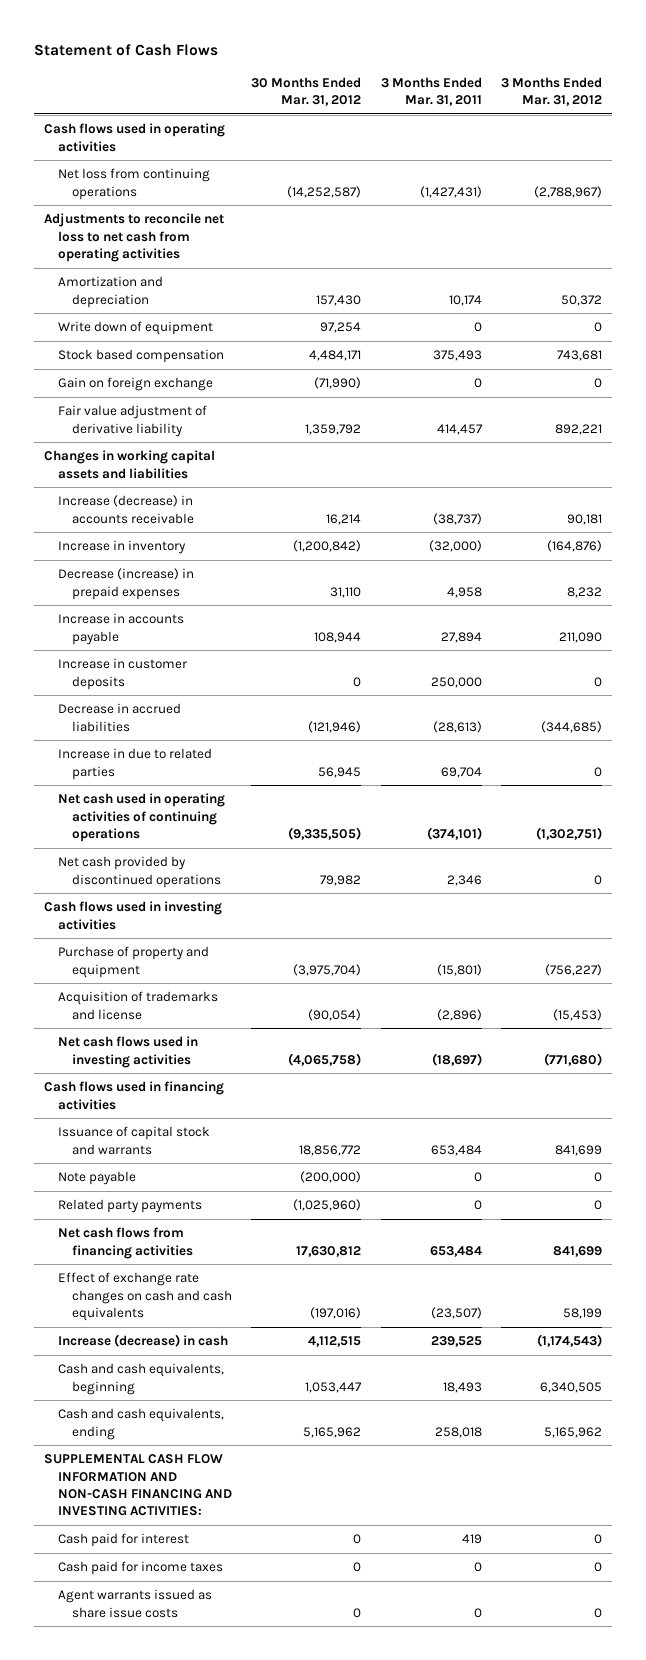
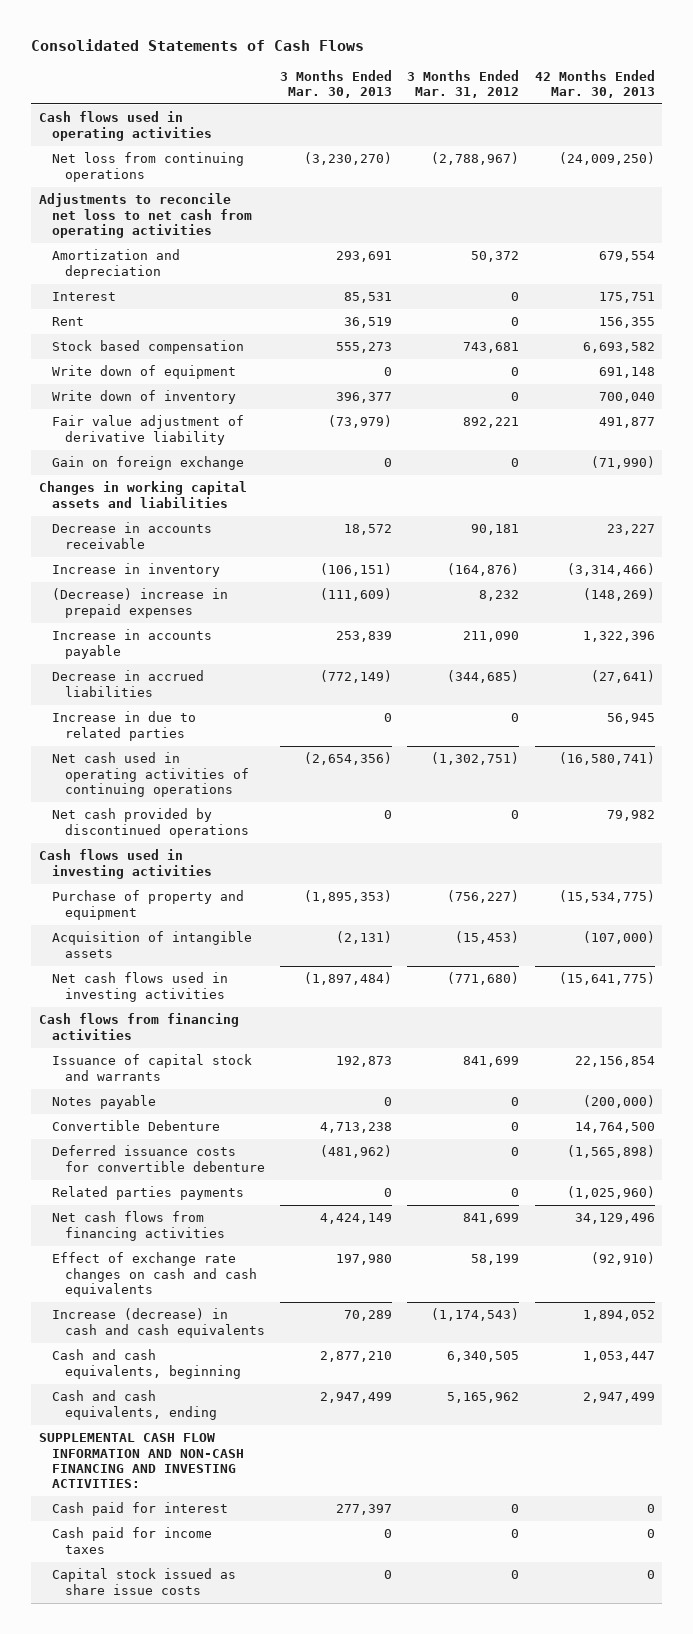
[33,43,218,56] Statement of Cash Flows -> [30,38,364,51] Consolidated Statements of Cash Flows
[251,76,362,107] 30 Months Ended Mar. 31, 2012 -> none
[380,76,482,107] 3 Months Ended Mar. 31, 2011 -> none
none -> [279,69,392,98] 3 Months Ended Mar. 30, 2013
none -> [534,69,655,98] 42 Months Ended Mar. 30, 2013
none -> [51,292,116,302] Interest
none -> [51,317,84,327] Rent
[57,321,213,336] Write down of equipment -> [51,365,236,380] Write down of equipment
none -> [51,390,236,405] Write down of inventory
[57,377,213,392] Gain on foreign exchange -> [51,456,244,471] Gain on foreign exchange
[57,495,194,524] Increase (decrease) in accounts receivable -> [51,522,212,549] Decrease in accounts receivable
[57,568,194,600] Decrease (increase) in prepaid expenses -> [51,588,228,618] (Decrease) increase in prepaid expenses
[57,658,187,690] Increase in customer deposits -> none
[57,991,218,1020] Acquisition of trademarks and license -> [51,931,252,958] Acquisition of intangible assets
[43,1081,224,1110] Cash flows used in financing activities -> [38,1013,239,1040] Cash flows from financing activities
[57,1171,136,1186] Note payable -> [51,1095,156,1110] Notes payable
none -> [51,1120,220,1132] Convertible Debenture
none -> [51,1145,265,1172] Deferred issuance costs for convertible debenture
[57,1199,202,1214] Related party payments -> [51,1186,244,1201] Related parties payments
[57,1334,228,1348] Increase (decrease) in cash -> [51,1308,265,1338] Increase (decrease) in cash and cash equivalents
[57,1589,212,1618] Agent warrants issued as share issue costs -> [51,1568,236,1595] Capital stock issued as share issue costs

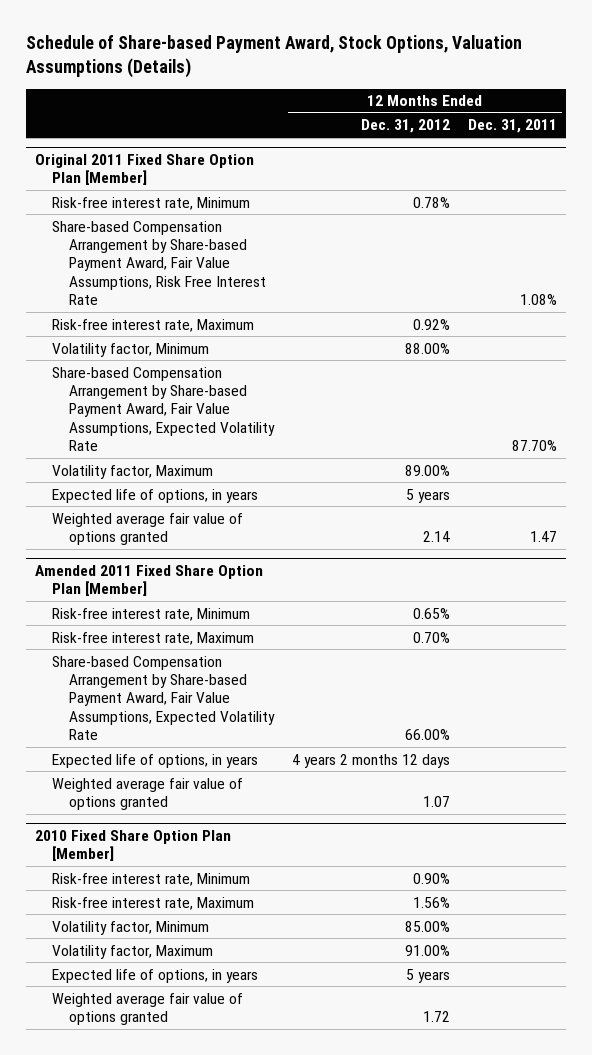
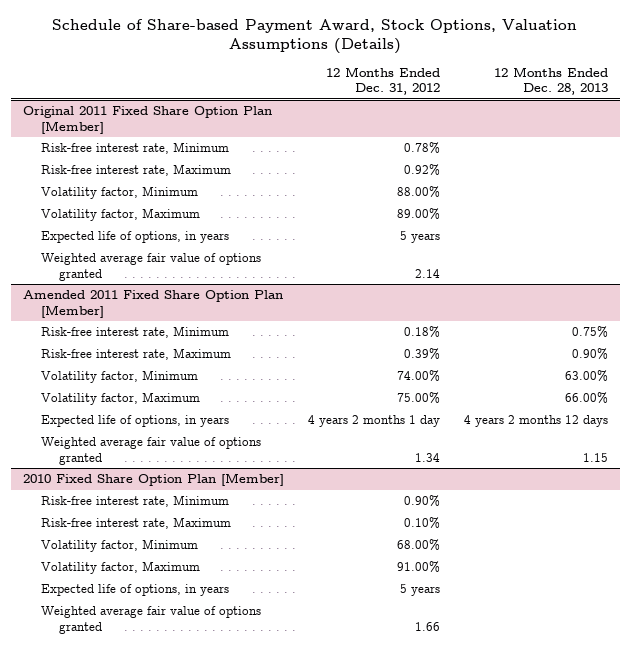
[468,119,558,134] Dec. 31, 2011 -> none
none -> [493,66,608,96] 12 Months Ended Dec. 28, 2013
[51,220,266,306] Share-based Compensation Arrangement by Share-based Payment Award, Fair Value Assumptions, Risk Free Interest Rate -> none
[51,366,275,452] Share-based Compensation Arrangement by Share-based Payment Award, Fair Value Assumptions, Expected Volatility Rate -> none
[51,655,275,741] Share-based Compensation Arrangement by Share-based Payment Award, Fair Value Assumptions, Expected Volatility Rate -> none
[413,607,451,619] 0.65% -> [403,326,440,339] 0.18%
[413,631,451,643] 0.70% -> [403,348,440,361] 0.39%
none -> [40,370,198,384] Volatility factor, Minimum
none -> [40,392,200,406] Volatility factor, Maximum
[292,753,451,768] 4 years 2 months 12 days -> [307,415,440,428] 4 years 2 months 1 day
[423,795,451,807] 1.07 -> [414,452,440,462] 1.34
[413,896,451,908] 1.56% -> [403,517,440,530] 0.10%
[405,920,451,932] 85.00% -> [396,539,440,552] 68.00%
[423,1010,451,1022] 1.72 -> [414,621,440,631] 1.66

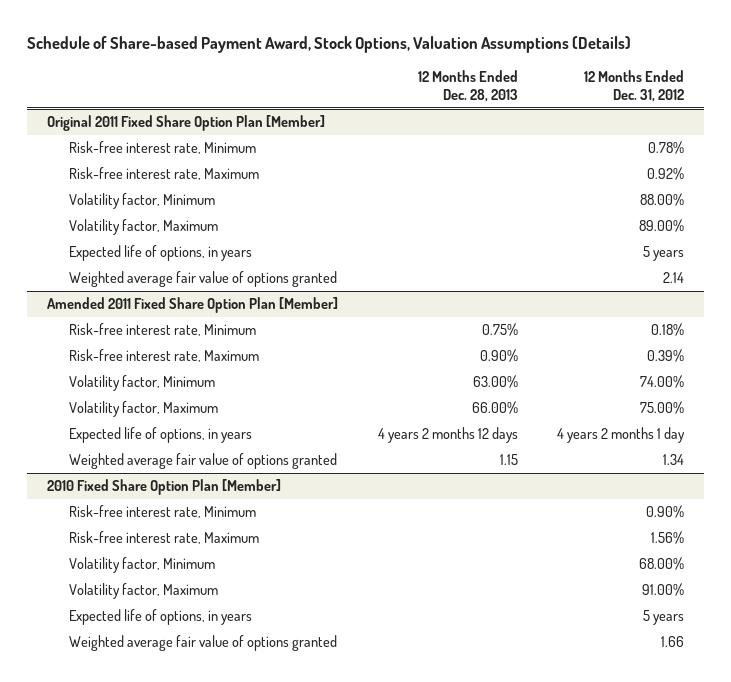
[403,517,440,530] 0.10% -> [651,531,685,545] 1.56%

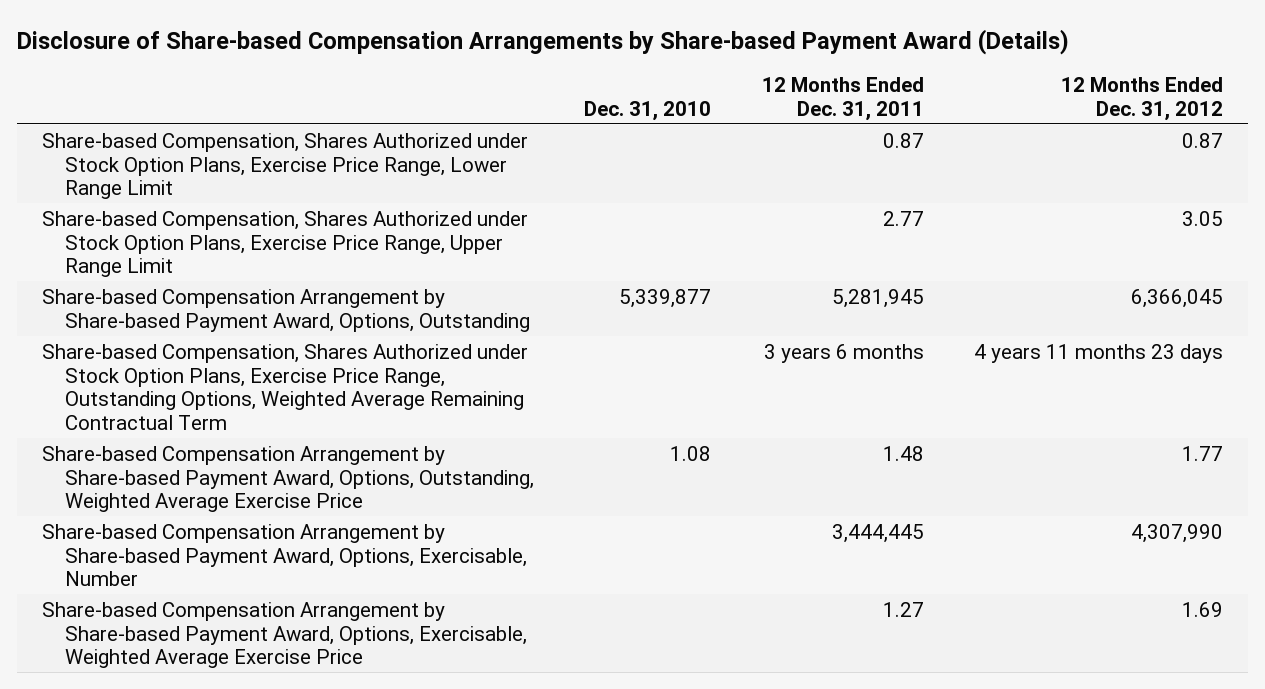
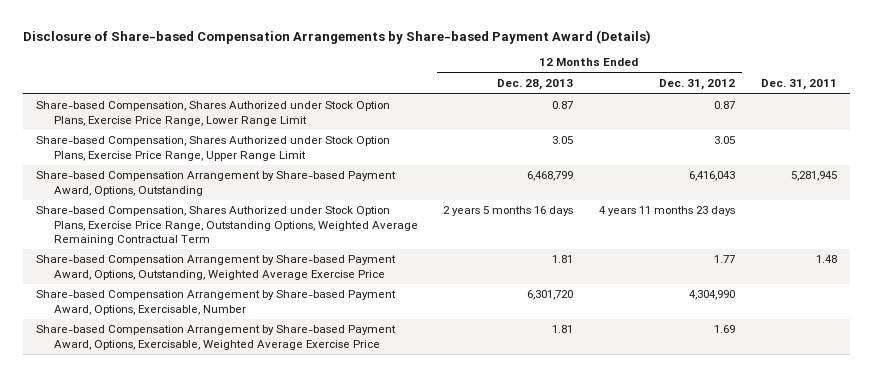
[584,100,712,121] Dec. 31, 2010 -> none
[761,76,924,121] 12 Months Ended Dec. 31, 2011 -> none
none -> [497,79,574,91] Dec. 28, 2013
none -> [761,79,838,91] Dec. 31, 2011
[1131,288,1224,308] 6,366,045 -> [689,171,736,182] 6,416,043
[1131,523,1224,543] 4,307,990 -> [689,290,736,301] 4,304,990

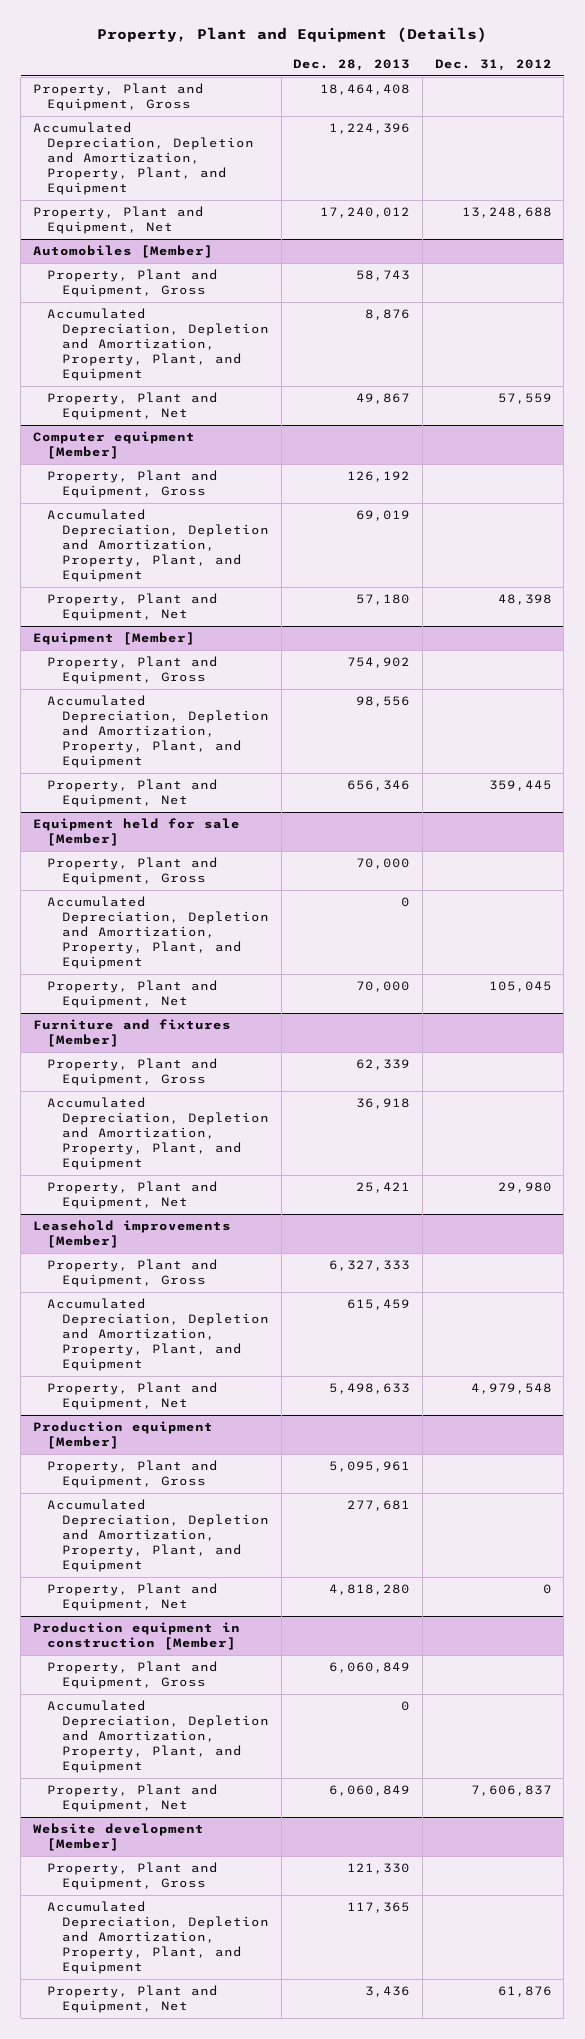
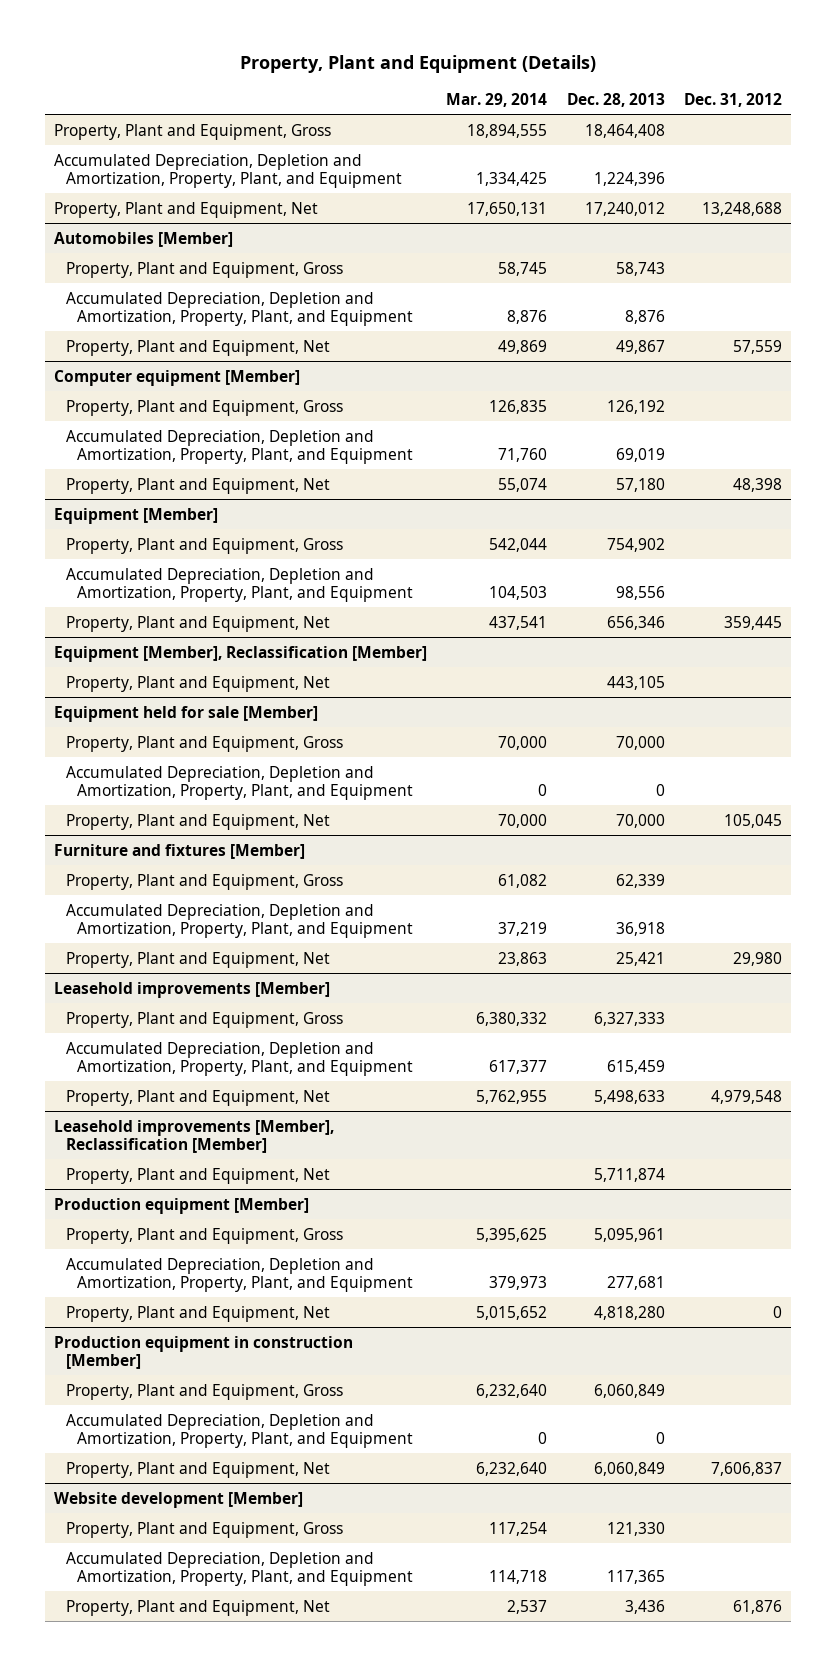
none -> [446,93,548,108] Mar. 29, 2014
none -> [54,645,428,662] Equipment [Member], Reclassification [Member]
none -> [65,675,330,692] Property, Plant and Equipment, Net
none -> [54,1119,335,1153] Leasehold improvements [Member], Reclassification [Member]
none -> [65,1167,330,1184] Property, Plant and Equipment, Net

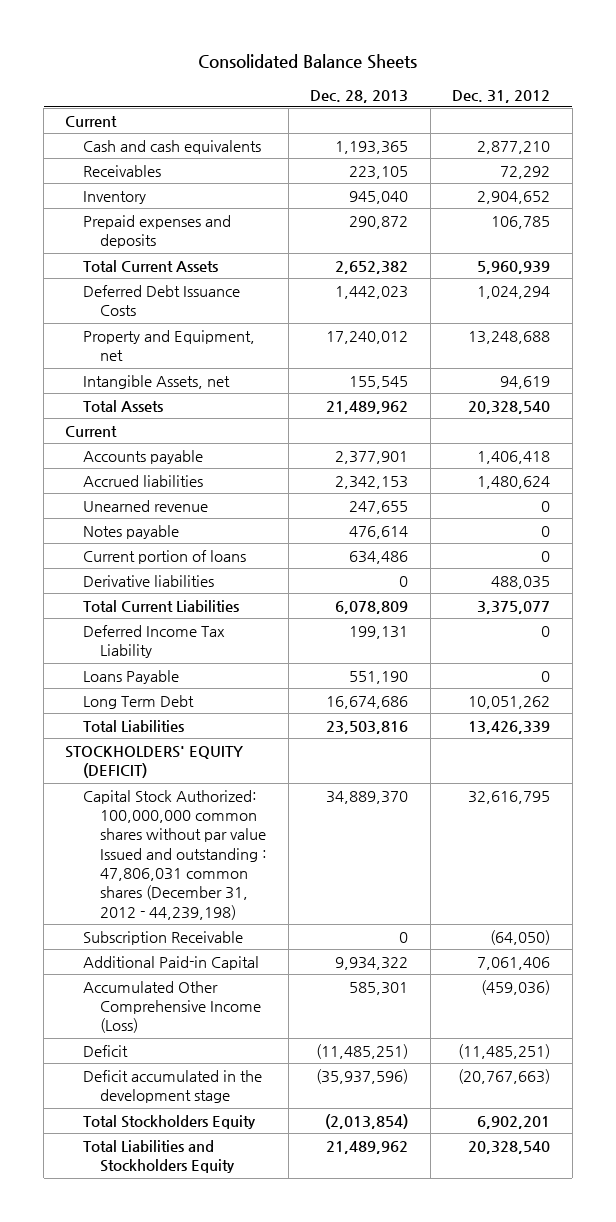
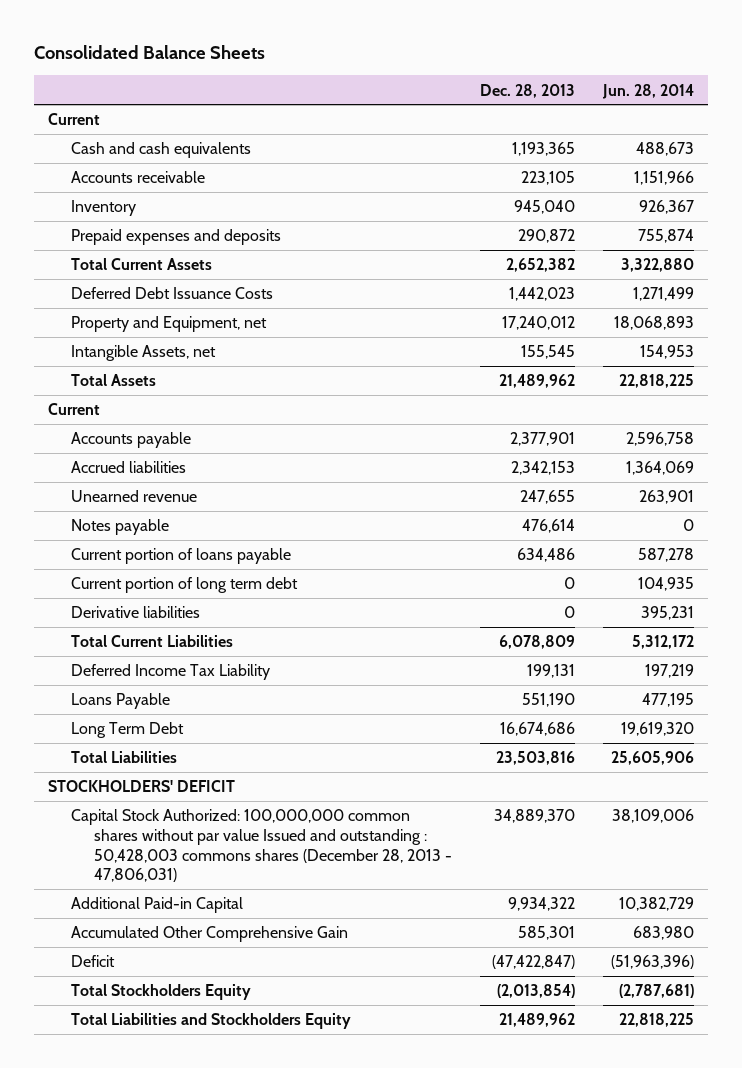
[452,89,551,103] Dec. 31, 2012 -> none
none -> [601,83,694,99] Jun. 28, 2014
[82,164,161,177] Receivables -> [70,171,205,184] Accounts receivable
[82,549,246,564] Current portion of loans -> [70,548,291,565] Current portion of loans payable
none -> [70,577,298,594] Current portion of long term debt
[82,930,243,945] Subscription Receivable -> none
[65,745,244,779] STOCKHOLDERS' EQUITY (DEFICIT) -> [48,780,236,793] STOCKHOLDERS' DEFICIT
[82,789,267,920] Capital Stock Authorized: 100,000,000 common shares without par value Issued and outstanding : 47,806,031 common shares (December 31, 2012 - 44,239,198) -> [70,809,452,883] Capital Stock Authorized: 100,000,000 common shares without par value Issued and outstanding : 50,428,003 commons shares (December 28, 2013 - 47,806,031)
[82,1069,262,1104] Deficit accumulated in the development stage -> none
[82,980,261,1034] Accumulated Other Comprehensive Income (Loss) -> [70,926,348,943] Accumulated Other Comprehensive Gain
[316,1043,409,1059] (11,485,251) -> [491,955,575,970] (47,422,847)

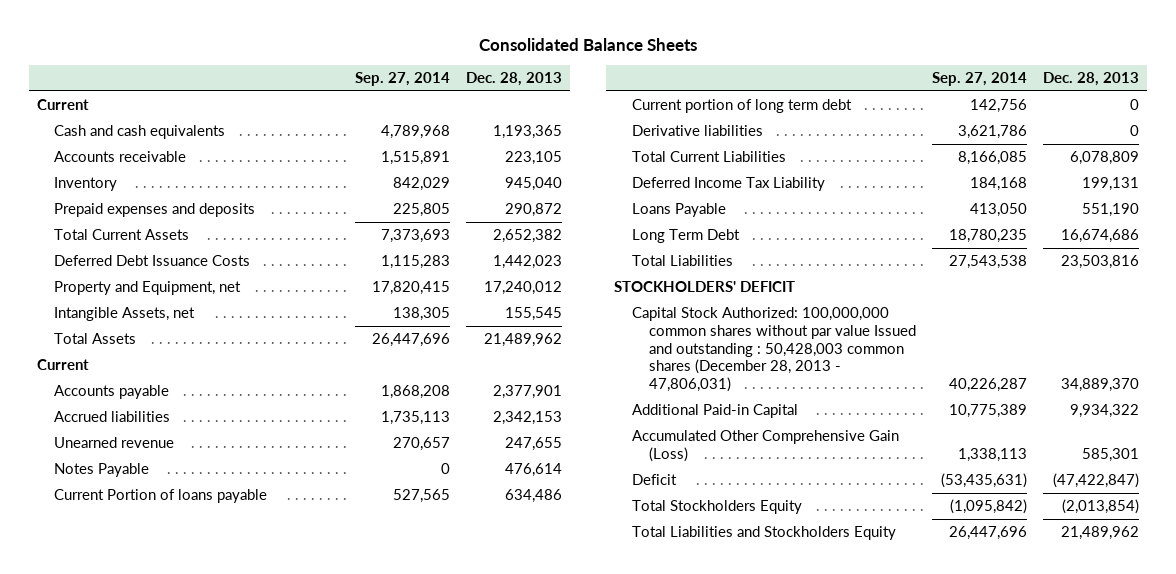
[601,83,694,99] Jun. 28, 2014 -> none
none -> [354,71,450,86] Sep. 27, 2014
[70,519,169,536] Notes payable -> [54,463,150,478] Notes Payable
[70,548,291,565] Current portion of loans payable -> [54,489,268,504] Current Portion of loans payable
[70,809,452,883] Capital Stock Authorized: 100,000,000 common shares without par value Issued and outstanding : 50,428,003 commons shares (December 28, 2013 - 47,806,031) -> [631,307,917,393] Capital Stock Authorized: 100,000,000 common shares without par value Issued and outstanding : 50,428,003 common shares (December 28, 2013 - 47,806,031)
[70,926,348,943] Accumulated Other Comprehensive Gain -> [631,430,899,462] Accumulated Other Comprehensive Gain (Loss)

